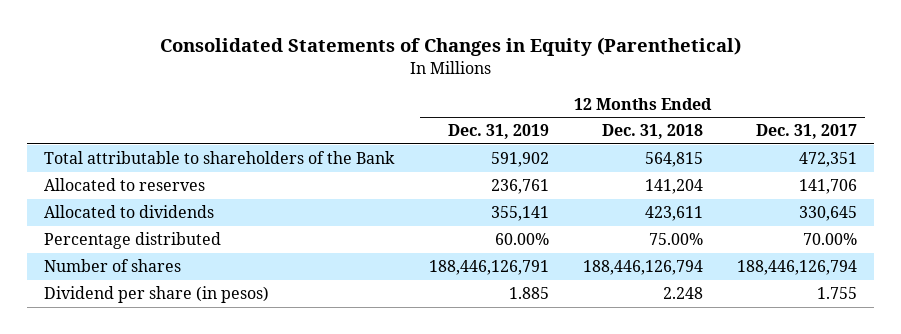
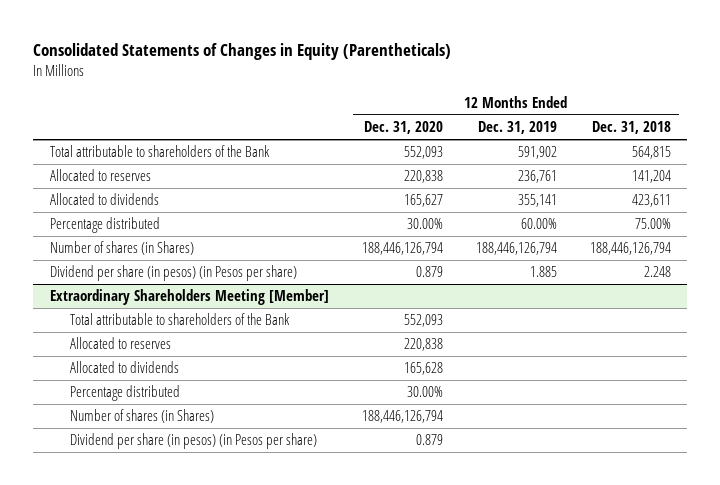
[159,37,741,57] Consolidated Statements of Changes in Equity (Parenthetical) -> [33,42,452,60] Consolidated Statements of Changes in Equity (Parentheticals)
[755,124,857,140] Dec. 31, 2017 -> none
none -> [363,121,443,135] Dec. 31, 2020
[44,259,182,273] Number of shares -> [49,241,194,256] Number of shares (in Shares)
[428,260,549,276] 188,446,126,791 -> [475,242,557,256] 188,446,126,794
[44,286,270,304] Dividend per share (in pesos) -> [49,265,297,282] Dividend per share (in pesos) (in Pesos per share)
none -> [49,289,329,306] Extraordinary Shareholders Meeting [Member]
none -> [69,313,290,326] Total attributable to shareholders of the Bank
none -> [69,337,171,350] Allocated to reserves
none -> [69,361,179,374] Allocated to dividends
none -> [69,385,180,402] Percentage distributed
none -> [69,409,214,424] Number of shares (in Shares)
none -> [69,433,317,450] Dividend per share (in pesos) (in Pesos per share)

